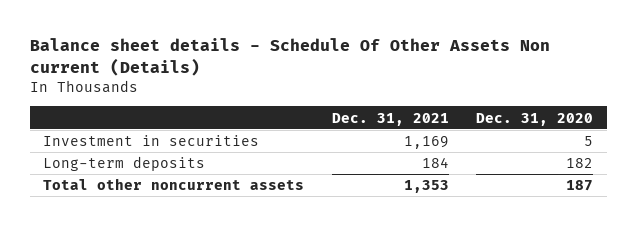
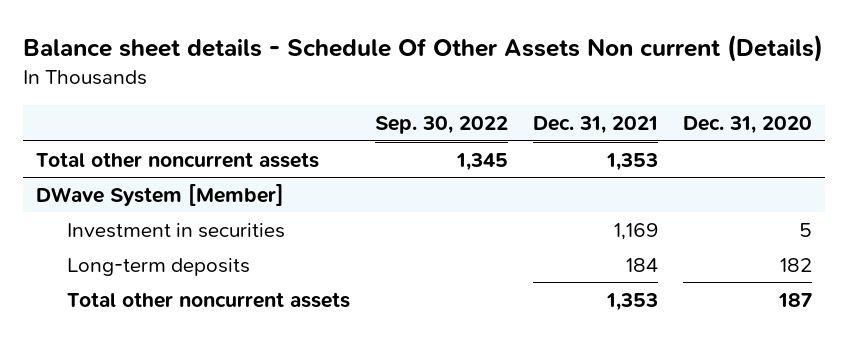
none -> [375,116,509,135] Sep. 30, 2022
none -> [35,151,319,168] Total other noncurrent assets
none -> [35,183,284,206] DWave System [Member]

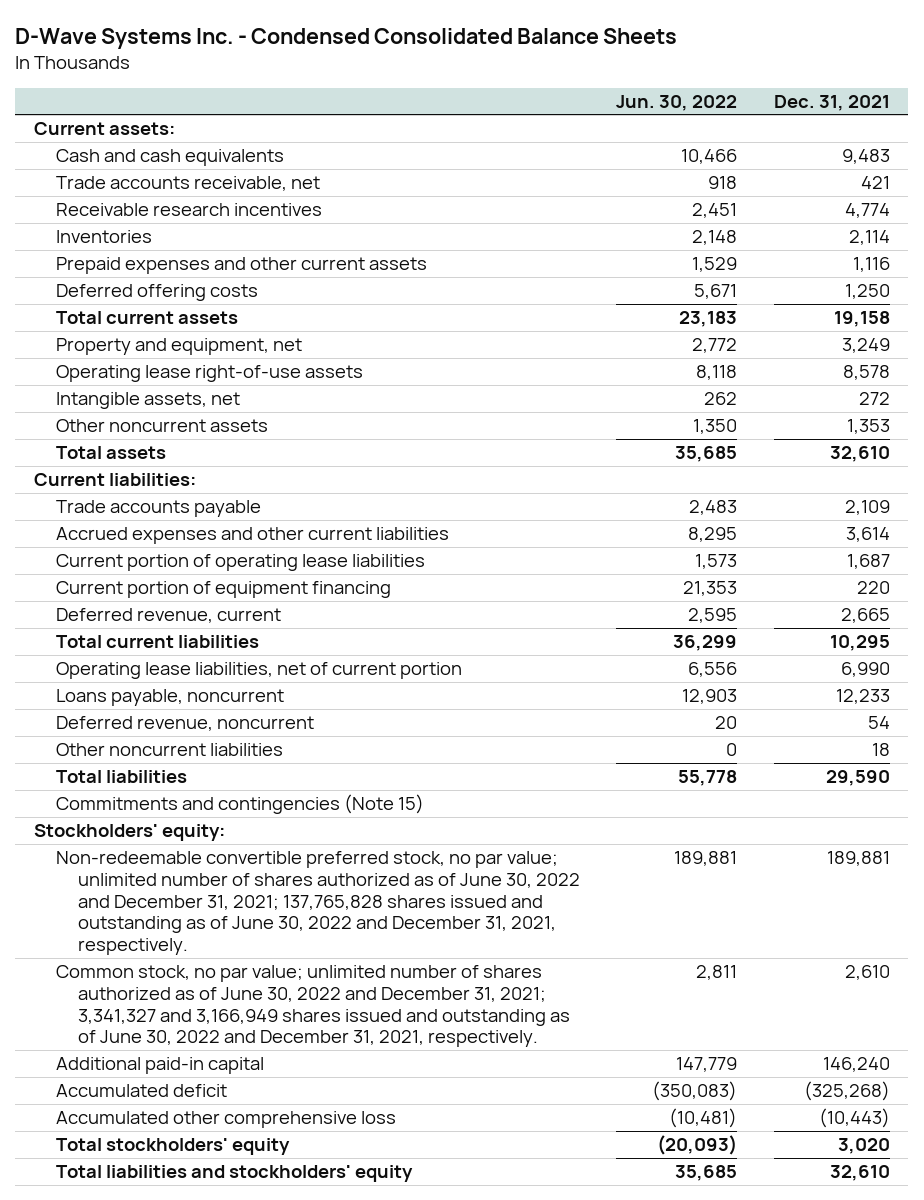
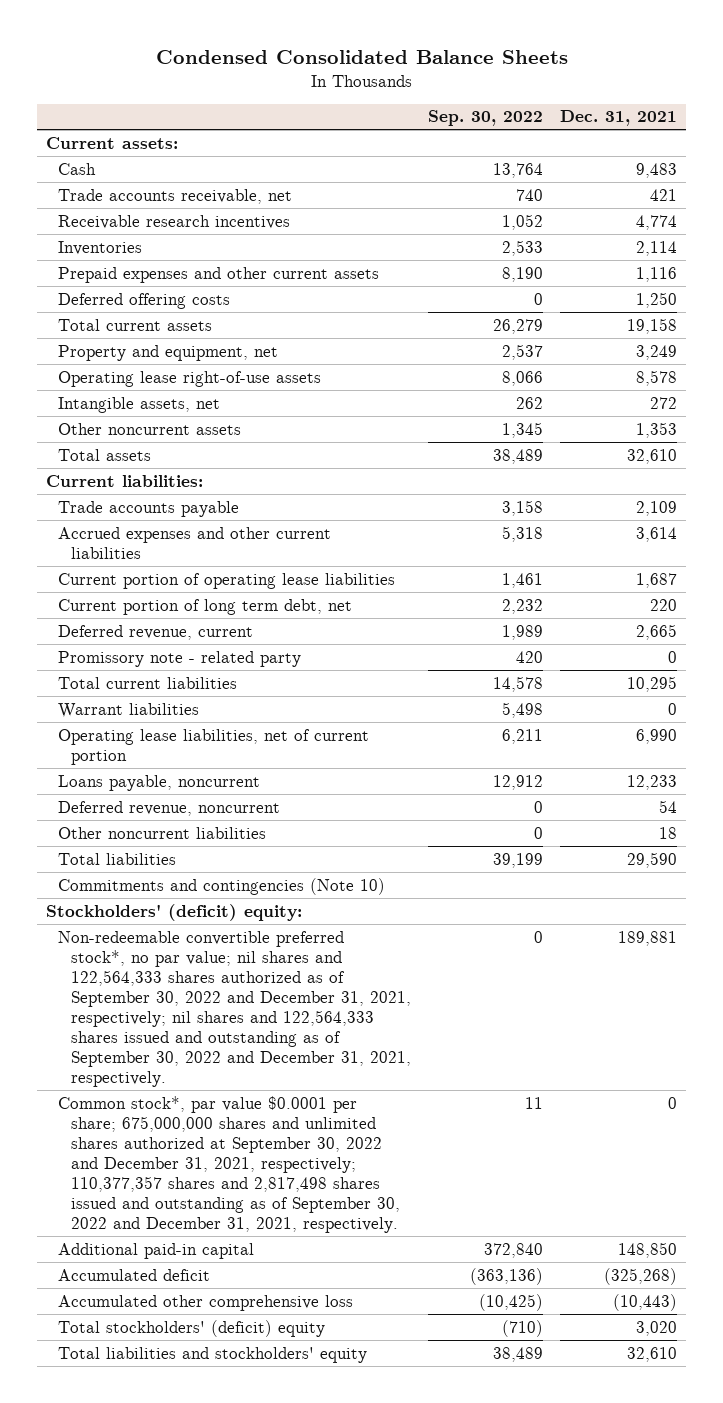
[15,28,678,50] D-Wave Systems Inc. - Condensed Consolidated Balance Sheets -> [155,49,568,64] Condensed Consolidated Balance Sheets
[616,94,738,111] Jun. 30, 2022 -> none
none -> [427,110,543,127] Sep. 30, 2022
[55,149,284,167] Cash and cash equivalents -> [58,162,97,175] Cash
[55,581,391,599] Current portion of equipment financing -> [58,598,353,615] Current portion of long term debt, net
none -> [58,650,302,667] Promissory note - related party
none -> [58,702,200,718] Warrant liabilities
[55,794,424,815] Commitments and contingencies (Note 15) -> [58,877,386,895] Commitments and contingencies (Note 10)
[33,824,225,842] Stockholders' equity: -> [46,903,303,921] Stockholders' (deficit) equity:
[55,851,580,956] Non-redeemable convertible preferred stock, no par value; unlimited number of shares authorized as of June 30, 2022 and December 31, 2021; 137,765,828 shares issued and outstanding as of June 30, 2022 and December 31, 2021, respectively. -> [58,930,411,1088] Non-redeemable convertible preferred stock*, no par value; nil shares and 122,564,333 shares authorized as of September 30, 2022 and December 31, 2021, respectively; nil shares and 122,564,333 shares issued and outstanding as of September 30, 2022 and December 31, 2021, respectively.
[55,965,570,1048] Common stock, no par value; unlimited number of shares authorized as of June 30, 2022 and December 31, 2021; 3,341,327 and 3,166,949 shares issued and outstanding as of June 30, 2022 and December 31, 2021, respectively. -> [58,1095,400,1234] Common stock*, par value $0.0001 per share; 675,000,000 shares and unlimited shares authorized at September 30, 2022 and December 31, 2021, respectively; 110,377,357 shares and 2,817,498 shares issued and outstanding as of September 30, 2022 and December 31, 2021, respectively.
[845,965,891,981] 2,610 -> [668,1096,678,1109] 0
[823,1057,891,1073] 146,240 -> [618,1241,678,1258] 148,850
[55,1138,290,1156] Total stockholders' equity -> [58,1319,326,1337] Total stockholders' (deficit) equity

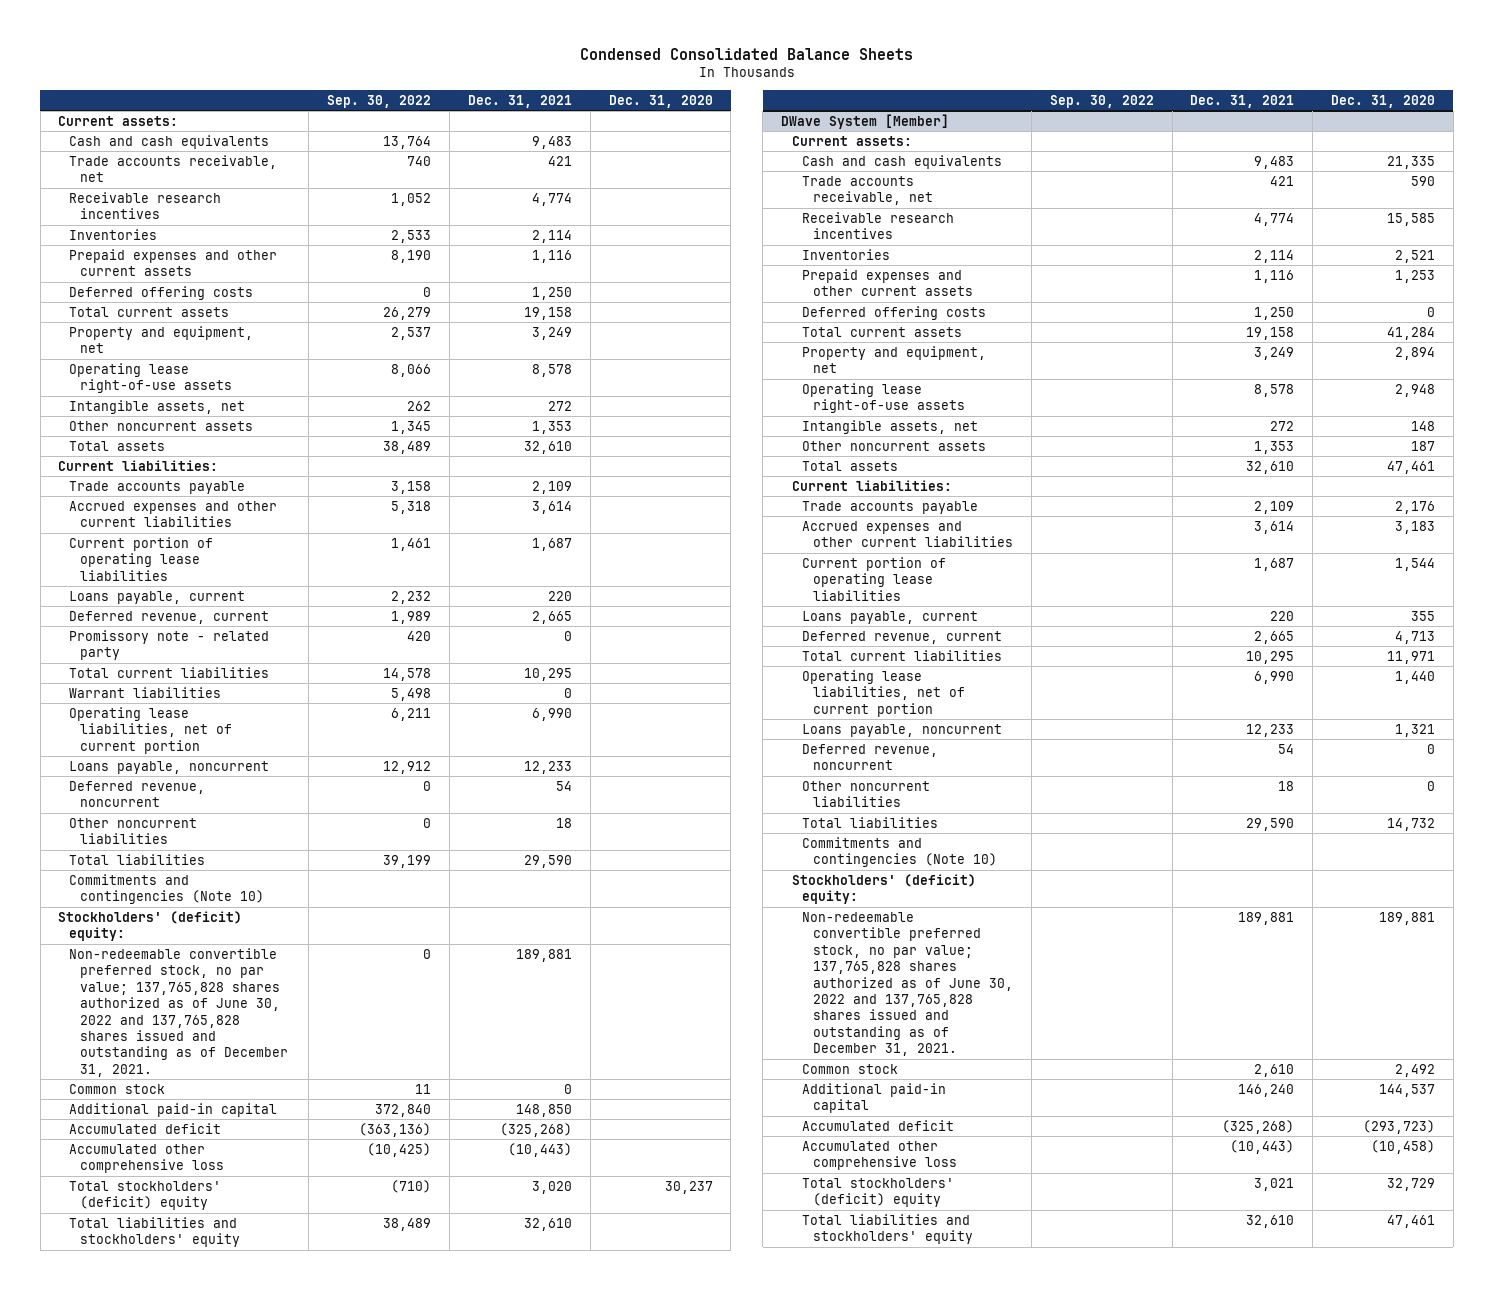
none -> [608,94,713,108] Dec. 31, 2020
[58,162,97,175] Cash -> [69,134,270,149] Cash and cash equivalents
[58,598,353,615] Current portion of long term debt, net -> [69,590,246,604] Loans payable, current
[58,930,411,1088] Non-redeemable convertible preferred stock*, no par value; nil shares and 122,564,333 shares authorized as of September 30, 2022 and December 31, 2021, respectively; nil shares and 122,564,333 shares issued and outstanding as of September 30, 2022 and December 31, 2021, respectively. -> [69,947,288,1077] Non-redeemable convertible preferred stock, no par value; 137,765,828 shares authorized as of June 30, 2022 and 137,765,828 shares issued and outstanding as of December 31, 2021.
[58,1095,400,1234] Common stock*, par value $0.0001 per share; 675,000,000 shares and unlimited shares authorized at September 30, 2022 and December 31, 2021, respectively; 110,377,357 shares and 2,817,498 shares issued and outstanding as of September 30, 2022 and December 31, 2021, respectively. -> [69,1083,166,1094] Common stock
none -> [780,113,949,129] DWave System [Member]
none -> [791,135,912,146] Current assets:
none -> [802,154,1003,169] Cash and cash equivalents
none -> [802,175,934,206] Trade accounts receivable, net
none -> [802,211,955,240] Receivable research incentives
none -> [802,248,891,260] Inventories
none -> [802,268,974,297] Prepaid expenses and other current assets
none -> [802,305,987,320] Deferred offering costs
none -> [802,326,963,337] Total current assets
none -> [802,345,987,374] Property and equipment, net
none -> [802,382,966,414] Operating lease right-of-use assets
none -> [802,419,979,434] Intangible assets, net
none -> [802,440,987,451] Other noncurrent assets
none -> [802,460,899,471] Total assets
none -> [791,479,952,491] Current liabilities:
none -> [802,500,979,514] Trade accounts payable
none -> [802,520,1014,548] Accrued expenses and other current liabilities
none -> [802,556,947,601] Current portion of operating lease liabilities
none -> [802,610,979,624] Loans payable, current
none -> [802,630,1003,644] Deferred revenue, current
none -> [802,649,1003,661] Total current liabilities
none -> [802,669,966,717] Operating lease liabilities, net of current portion
none -> [802,723,1003,737] Loans payable, noncurrent
none -> [802,743,939,771] Deferred revenue, noncurrent
none -> [802,780,931,808] Other noncurrent liabilities
none -> [802,816,939,828] Total liabilities
none -> [802,836,998,868] Commitments and contingencies (Note 10)
none -> [791,873,976,905] Stockholders' (deficit) equity:
none -> [802,911,1014,1057] Non-redeemable convertible preferred stock, no par value; 137,765,828 shares authorized as of June 30, 2022 and 137,765,828 shares issued and outstanding as of December 31, 2021.
none -> [802,1063,899,1074] Common stock
none -> [802,1082,947,1114] Additional paid-in capital
none -> [802,1119,955,1131] Accumulated deficit
none -> [802,1140,958,1171] Accumulated other comprehensive loss
none -> [802,1177,955,1208] Total stockholders' (deficit) equity
none -> [802,1213,974,1245] Total liabilities and stockholders' equity

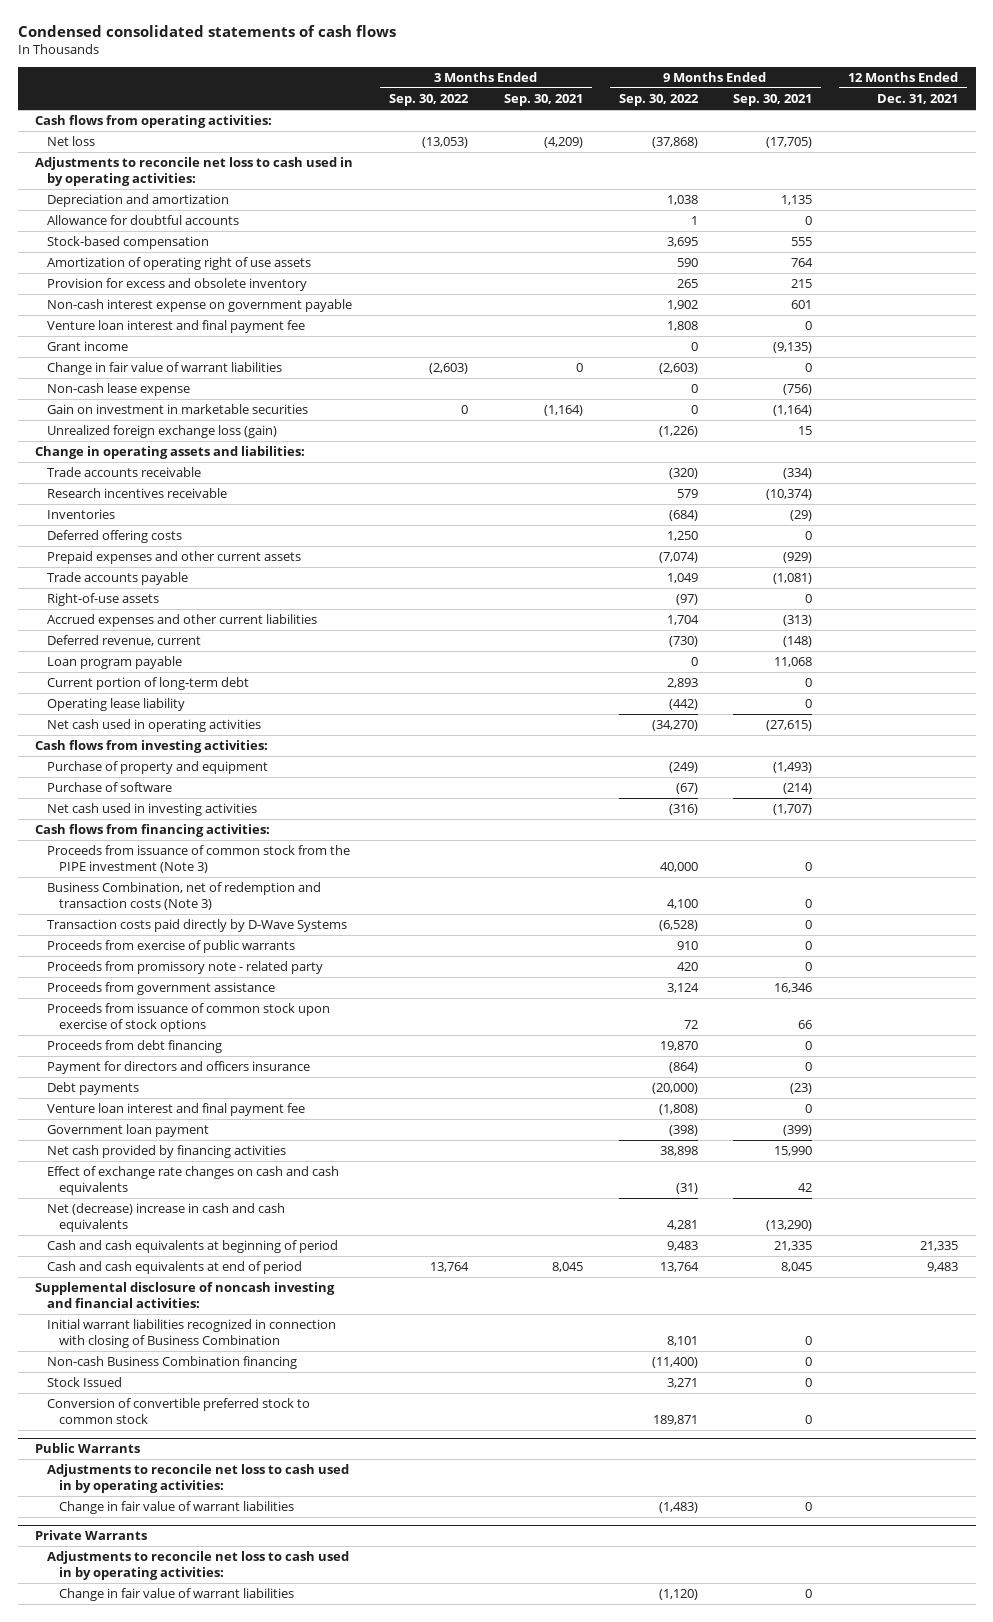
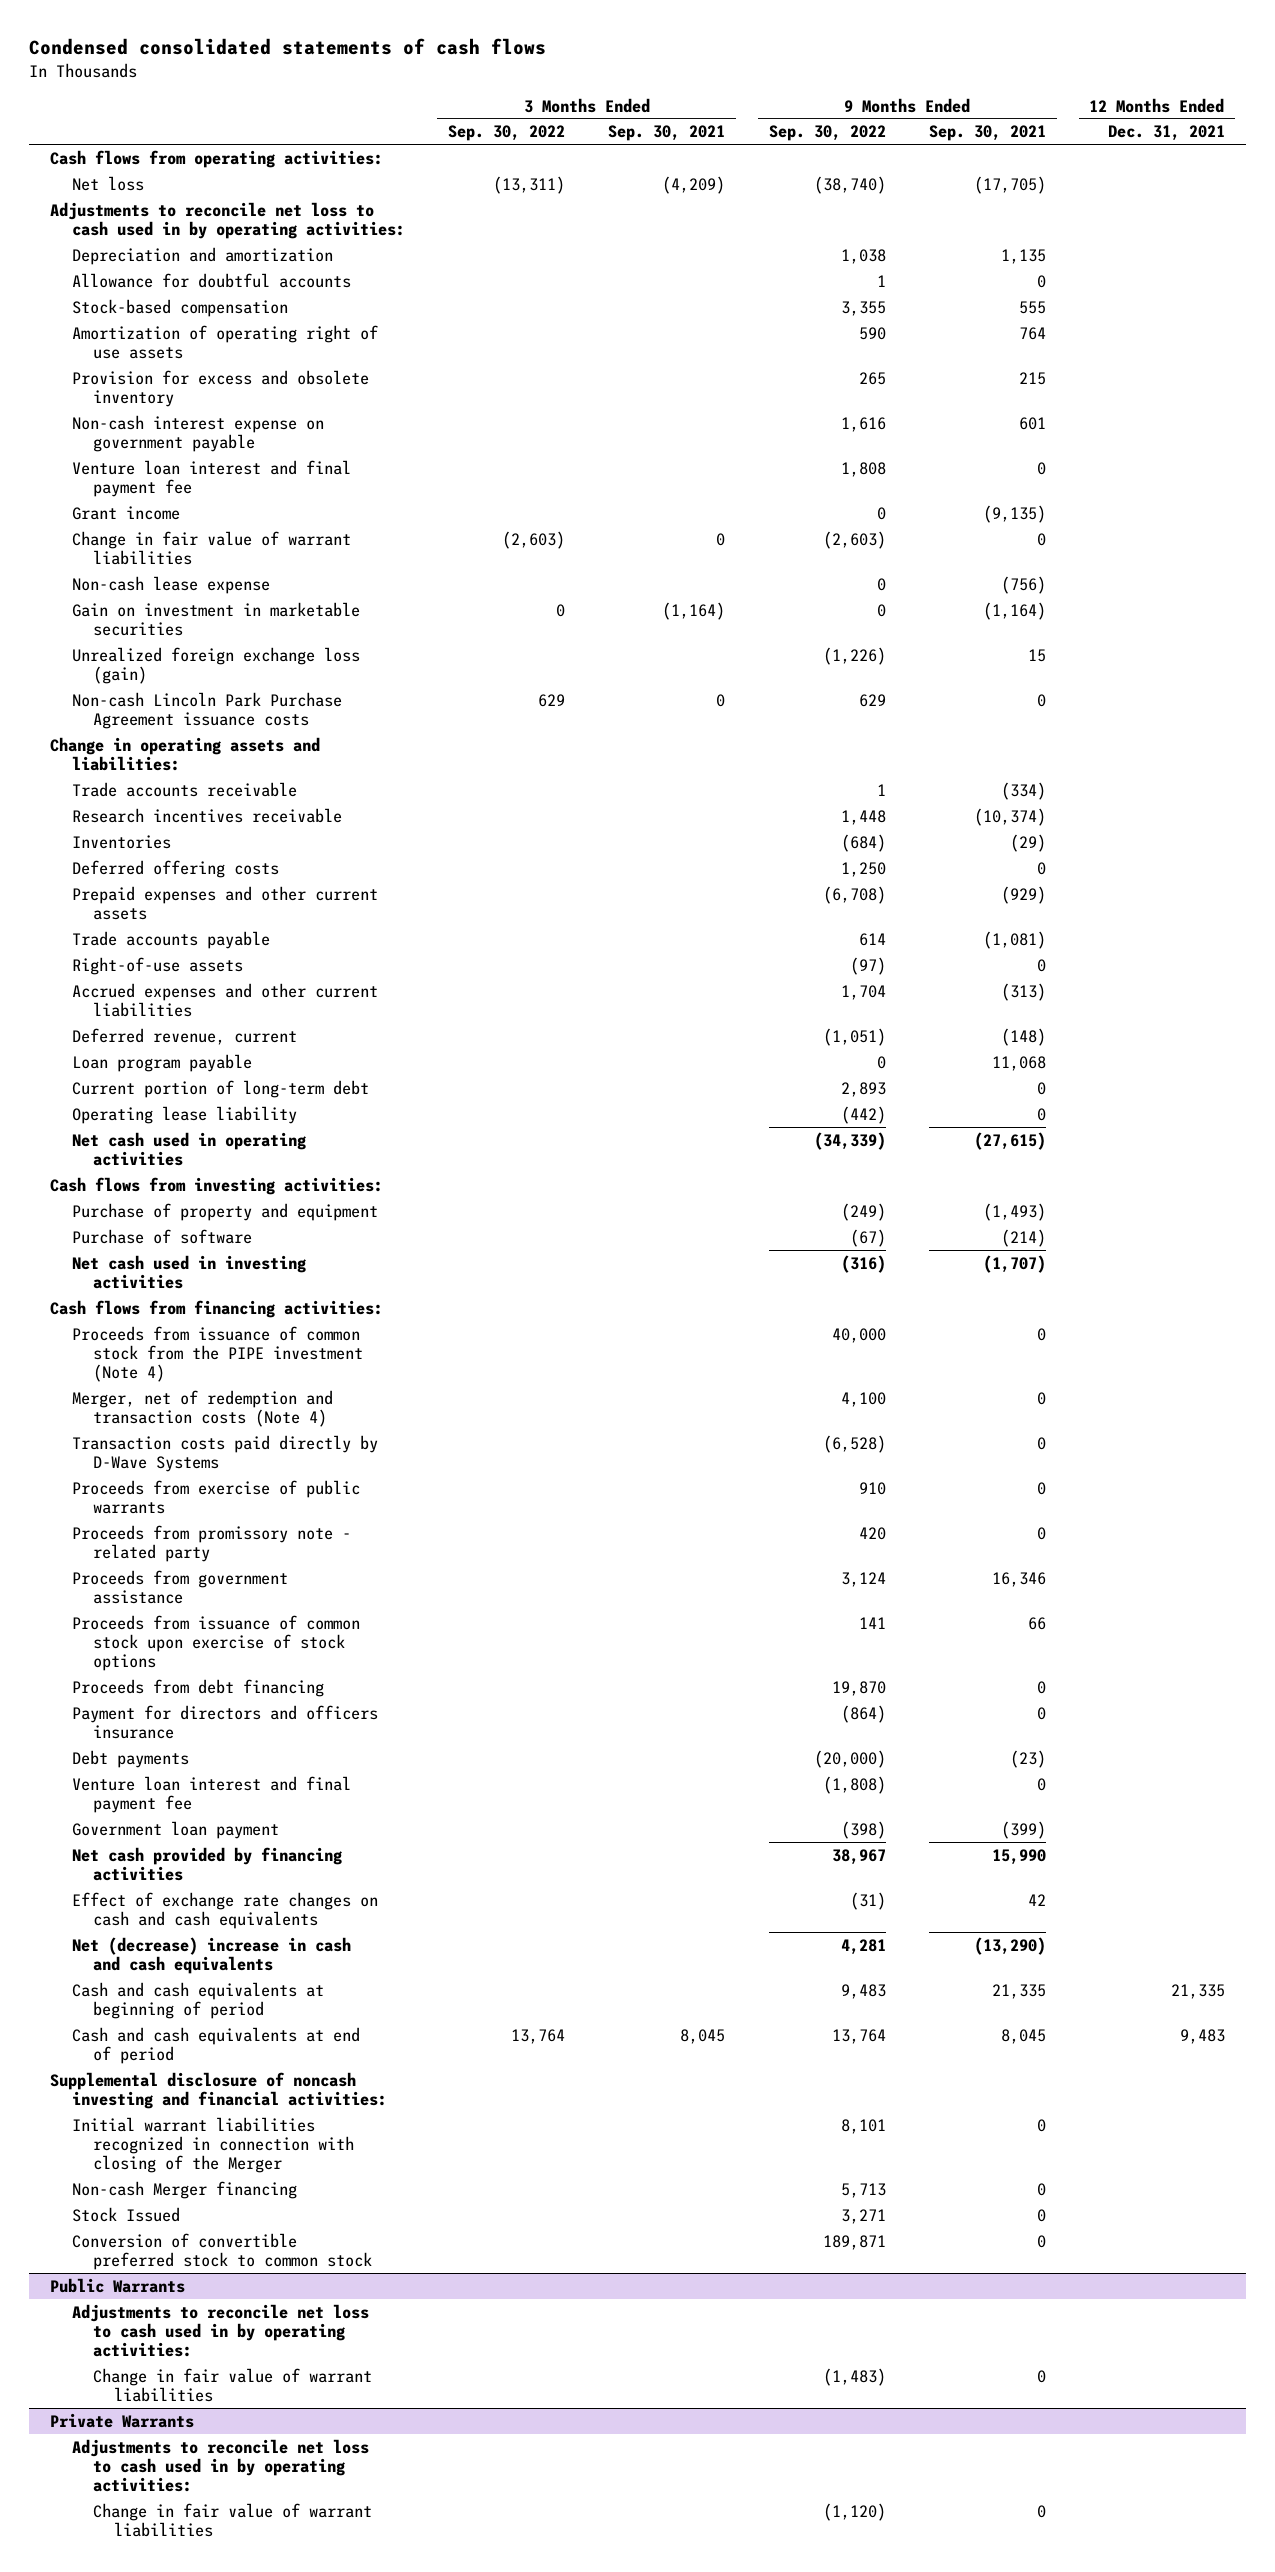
[422,137,469,149] (13,053) -> [492,175,565,194] (13,311)
[651,137,698,149] (37,868) -> [813,175,886,194] (38,740)
[666,237,698,248] 3,695 -> [840,300,886,316] 3,355
[666,300,698,311] 1,902 -> [840,416,886,432] 1,616
none -> [71,691,342,729] Non-cash Lincoln Park Purchase Agreement issuance costs
[668,468,698,480] (320) -> [876,783,886,796] 1
[676,489,698,499] 579 -> [840,809,886,825] 1,448
[658,552,698,564] (7,074) -> [822,885,886,904] (6,708)
[666,573,698,584] 1,049 -> [858,932,886,946] 614
[668,636,698,648] (730) -> [822,1027,886,1046] (1,051)
[651,720,698,732] (34,270) -> [813,1131,886,1150] (34,339)
[47,845,351,874] Proceeds from issuance of common stock from the PIPE investment (Note 3) -> [71,1325,363,1382] Proceeds from issuance of common stock from the PIPE investment (Note 4)
[47,882,322,911] Business Combination, net of redemption and transaction costs (Note 3) -> [71,1389,333,1427] Merger, net of redemption and transaction costs (Note 4)
[683,1020,698,1030] 72 -> [858,1616,886,1629] 141
[659,1146,698,1157] 38,898 -> [831,1848,886,1865] 38,967
[47,1319,337,1349] Initial warrant liabilities recognized in connection with closing of Business Combination -> [71,2116,354,2173] Initial warrant liabilities recognized in connection with closing of the Merger
[47,1356,298,1370] Non-cash Business Combination financing -> [71,2180,297,2199] Non-cash Merger financing
[651,1357,698,1369] (11,400) -> [840,2182,886,2198] 5,713

